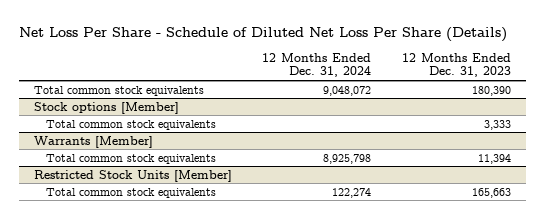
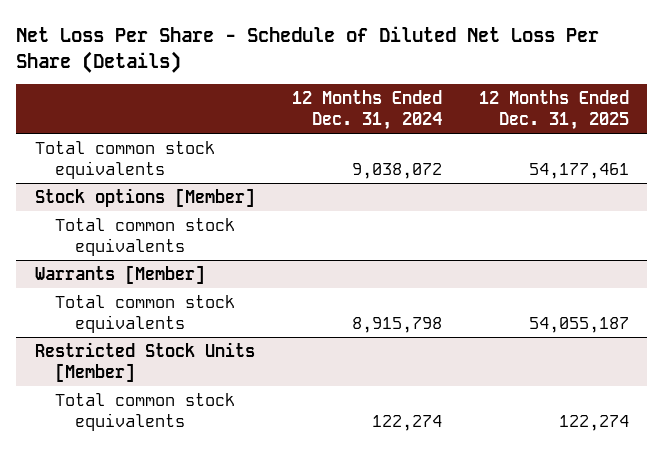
[401,52,511,78] 12 Months Ended Dec. 31, 2023 -> none
none -> [478,90,629,130] 12 Months Ended Dec. 31, 2025
[323,85,372,96] 9,048,072 -> [351,162,442,179] 9,038,072
[323,153,372,164] 8,925,798 -> [351,316,442,333] 8,915,798

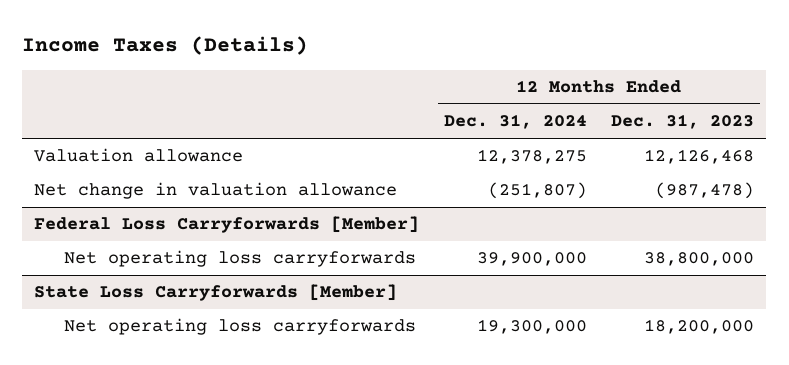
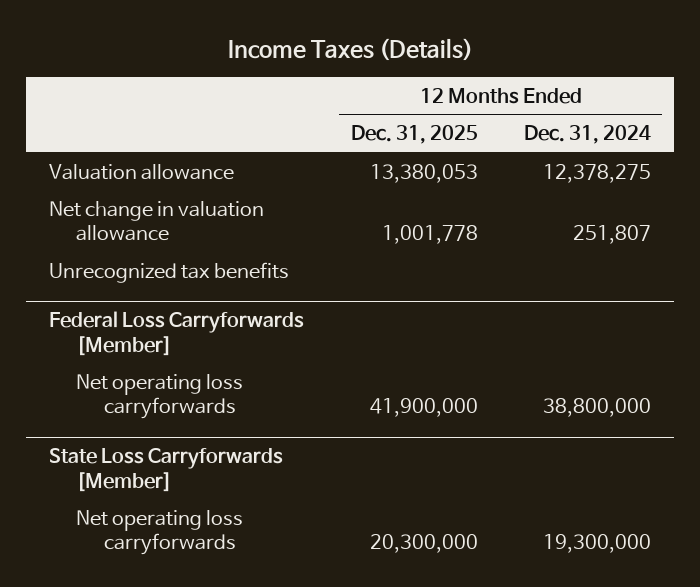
[611,114,755,130] Dec. 31, 2023 -> none
none -> [350,125,478,145] Dec. 31, 2025
[487,182,587,200] (251,807) -> [572,225,651,245] 251,807
none -> [49,261,290,283] Unrecognized tax benefits
[476,252,587,267] 39,900,000 -> [542,398,651,418] 38,800,000

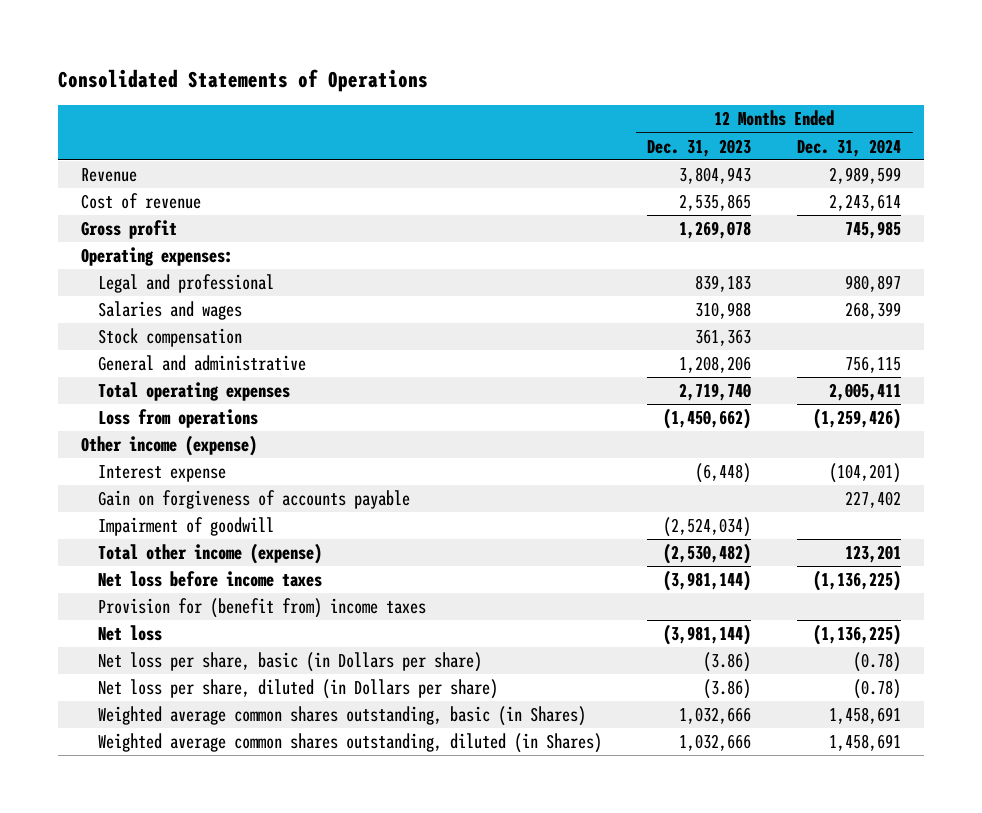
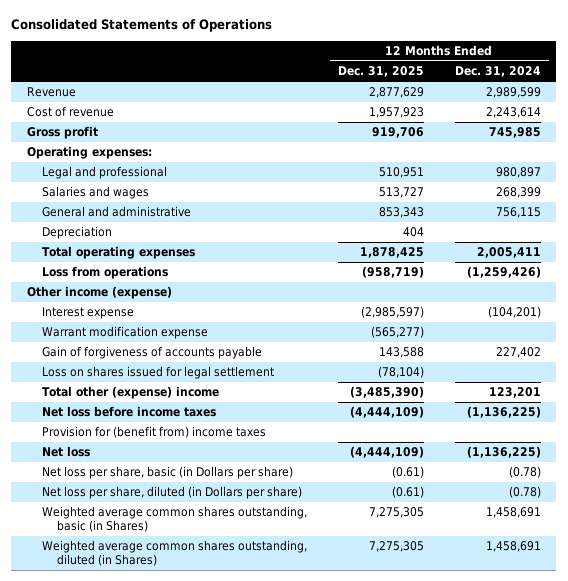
[647,138,752,157] Dec. 31, 2023 -> none
none -> [337,66,424,78] Dec. 31, 2025
[97,328,242,348] Stock compensation -> none
none -> [41,226,112,240] Depreciation
[97,517,274,537] Impairment of goodwill -> none
none -> [41,326,208,340] Warrant modification expense
[97,490,410,510] Gain on forgiveness of accounts payable -> [41,346,262,360] Gain of forgiveness of accounts payable
none -> [41,366,274,380] Loss on shares issued for legal settlement
[97,543,322,565] Total other income (expense) -> [41,386,219,400] Total other (expense) income

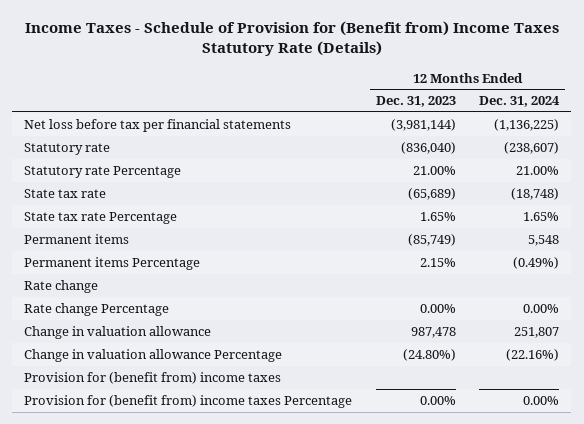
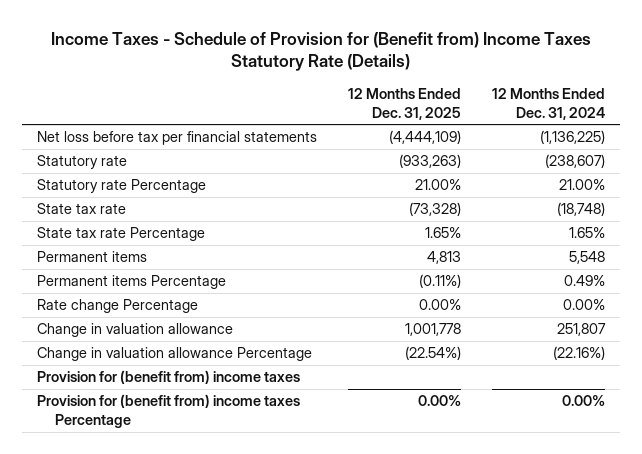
[375,96,456,108] Dec. 31, 2023 -> none
none -> [348,88,462,120] 12 Months Ended Dec. 31, 2025
[24,280,99,294] Rate change -> none
[513,257,560,270] (0.49%) -> [563,275,605,287] 0.49%

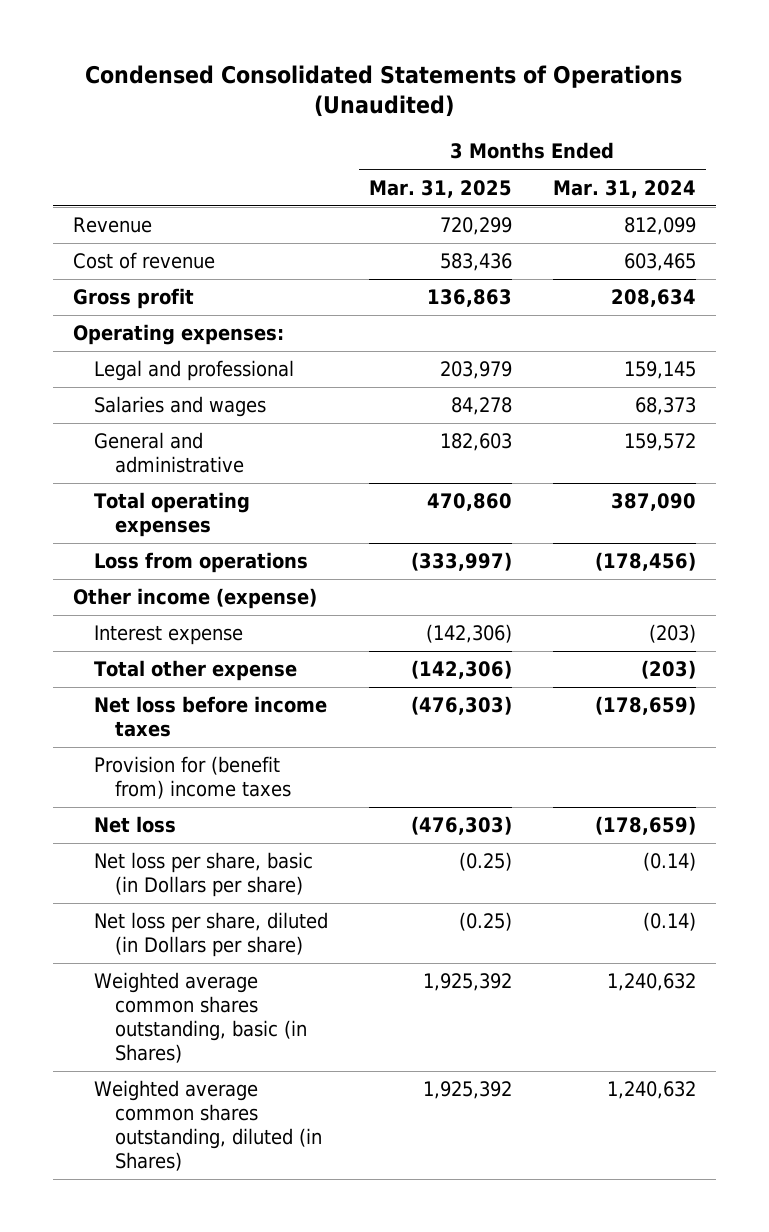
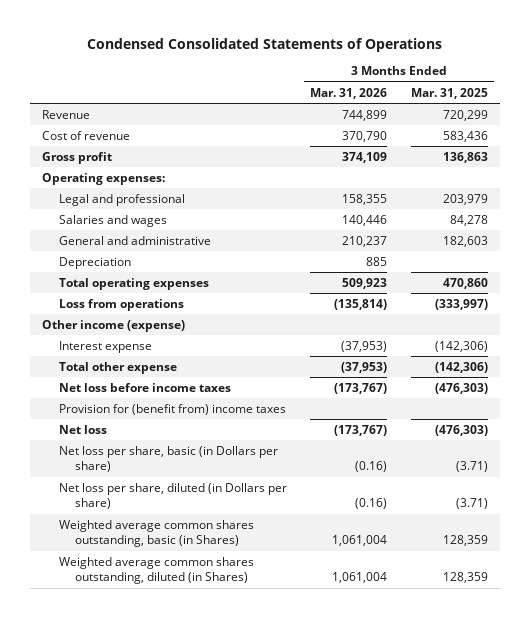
[85,65,683,118] Condensed Consolidated Statements of Operations (Unaudited) -> [87,37,443,52] Condensed Consolidated Statements of Operations
[552,179,696,198] Mar. 31, 2024 -> none
none -> [310,87,388,99] Mar. 31, 2026
none -> [58,256,131,269] Depreciation
[458,852,512,872] (0.25) -> [456,461,489,473] (3.71)
[458,912,512,932] (0.25) -> [456,498,489,510] (3.71)
[422,973,512,992] 1,925,392 -> [443,535,489,547] 128,359
[422,1081,512,1100] 1,925,392 -> [443,572,489,584] 128,359

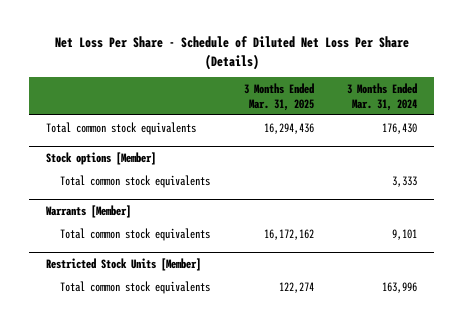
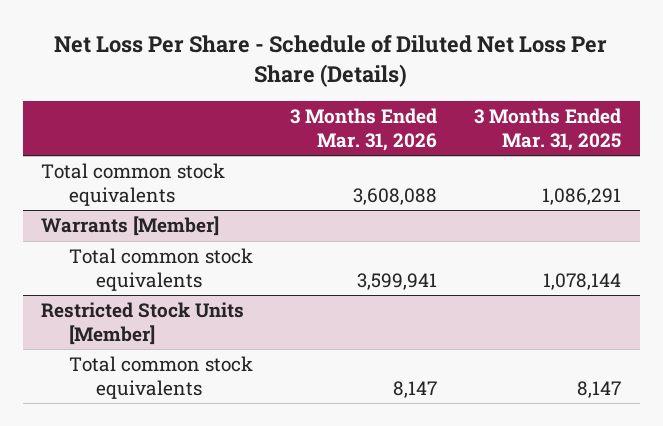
[347,83,418,111] 3 Months Ended Mar. 31, 2024 -> none
none -> [289,108,437,151] 3 Months Ended Mar. 31, 2026
[45,151,156,165] Stock options [Member] -> none
[59,174,210,188] Total common stock equivalents -> none
[263,122,314,134] 16,294,436 -> [542,187,622,205] 1,086,291
[263,228,314,240] 16,172,162 -> [543,272,622,290] 1,078,144
[278,281,314,293] 122,274 -> [577,380,622,398] 8,147

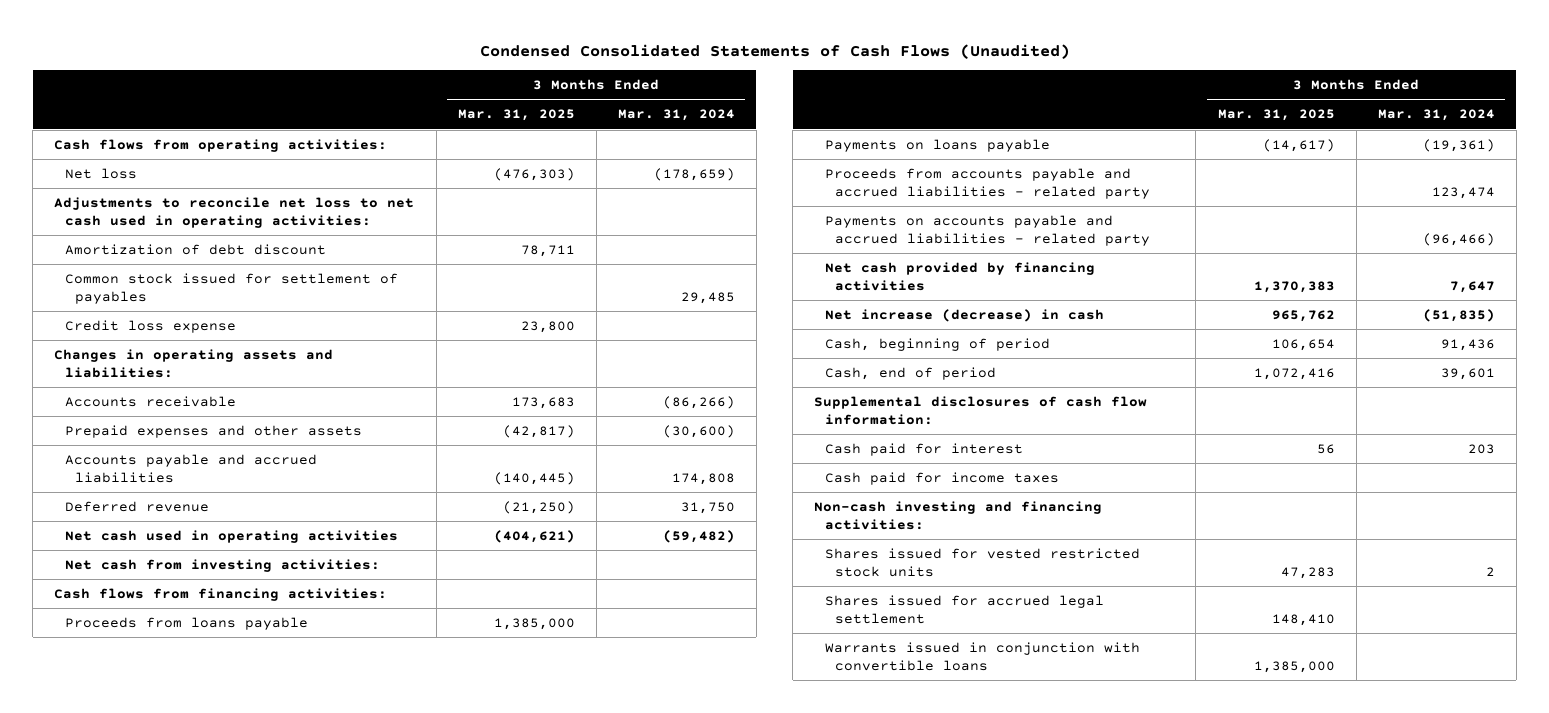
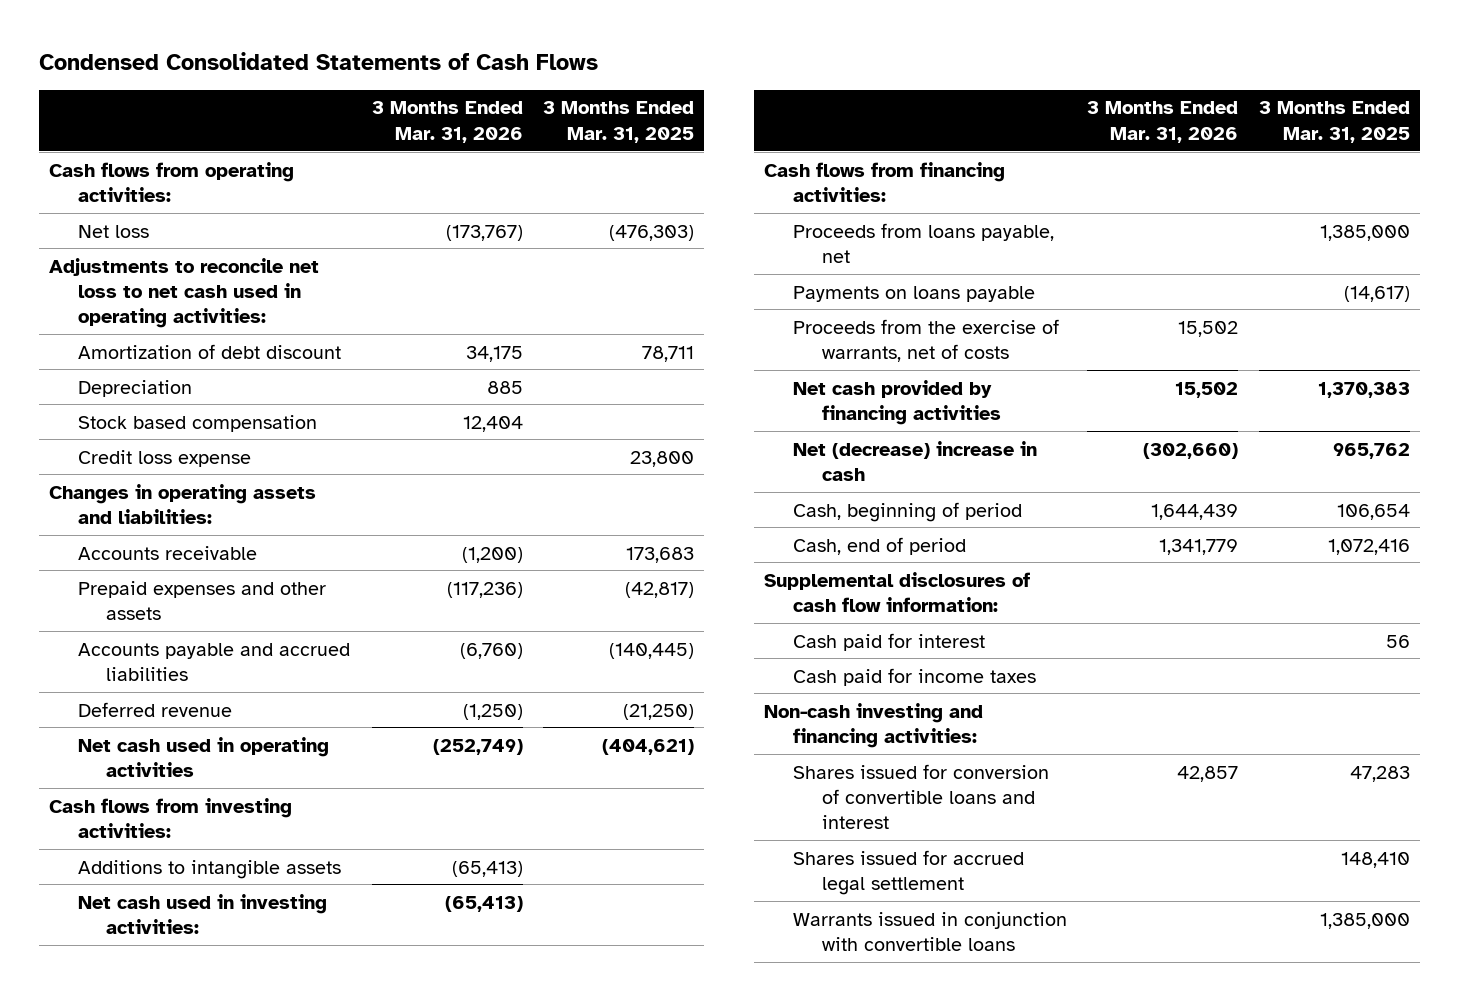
[479,43,1070,59] Condensed Consolidated Statements of Cash Flows (Unaudited) -> [38,51,598,70] Condensed Consolidated Statements of Cash Flows
[617,109,735,122] Mar. 31, 2024 -> none
none -> [371,101,523,143] 3 Months Ended Mar. 31, 2026
[64,272,398,305] Common stock issued for settlement of payables -> none
none -> [77,379,192,397] Depreciation
none -> [77,414,317,432] Stock based compensation
none -> [48,797,292,838] Cash flows from investing activities:
none -> [77,859,341,879] Additions to intangible assets
[64,558,380,572] Net cash from investing activities: -> [77,893,327,934] Net cash used in investing activities:
[64,616,308,630] Proceeds from loans payable -> [793,222,1055,263] Proceeds from loans payable, net
[824,167,1151,200] Proceeds from accounts payable and accrued liabilities - related party -> none
[824,214,1151,247] Payments on accounts payable and accrued liabilities - related party -> none
none -> [793,318,1060,362] Proceeds from the exercise of warrants, net of costs
[824,308,1104,322] Net increase (decrease) in cash -> [793,440,1038,481] Net (decrease) increase in cash
[824,547,1140,578] Shares issued for vested restricted stock units -> [793,763,1050,830] Shares issued for conversion of convertible loans and interest

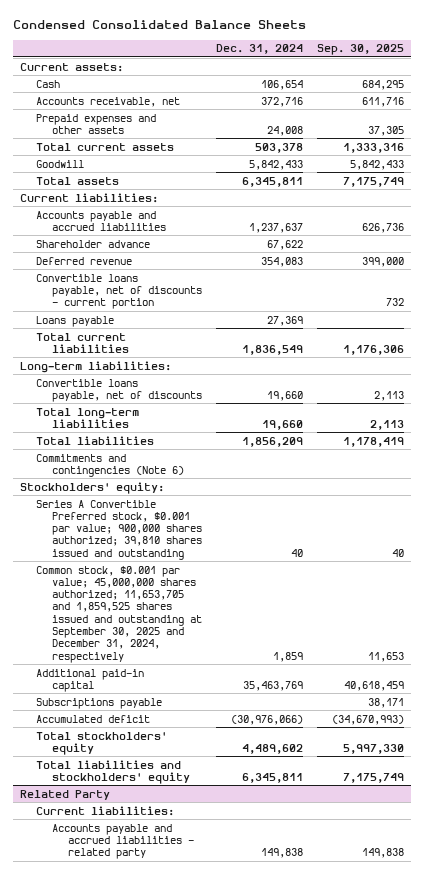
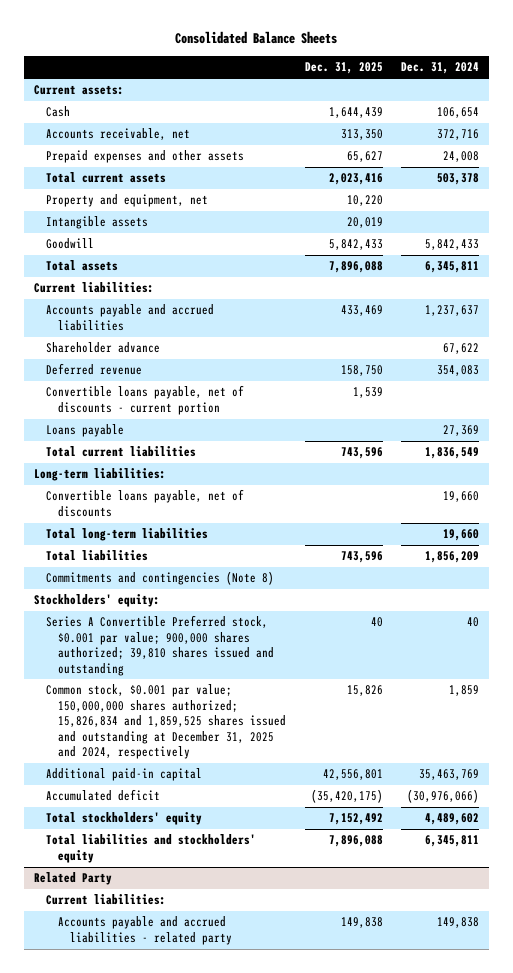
[12,20,306,30] Condensed Consolidated Balance Sheets -> [175,31,338,45] Consolidated Balance Sheets
[317,44,405,56] Sep. 30, 2025 -> none
none -> [304,62,383,75] Dec. 31, 2025
none -> [45,194,208,208] Property and equipment, net
none -> [45,216,148,230] Intangible assets
[35,453,184,477] Commitments and contingencies (Note 6) -> [45,571,274,586] Commitments and contingencies (Note 8)
[35,565,202,663] Common stock, $0.001 par value; 45,000,000 shares authorized; 11,653,705 and 1,859,525 shares issued and outstanding at September 30, 2025 and December 31, 2024, respectively -> [45,684,286,760] Common stock, $0.001 par value; 150,000,000 shares authorized; 15,826,834 and 1,859,525 shares issued and outstanding at December 31, 2025 and 2024, respectively
[35,697,162,709] Subscriptions payable -> none

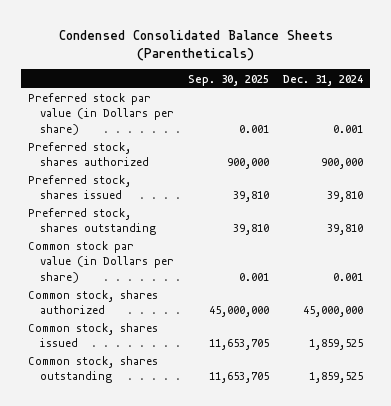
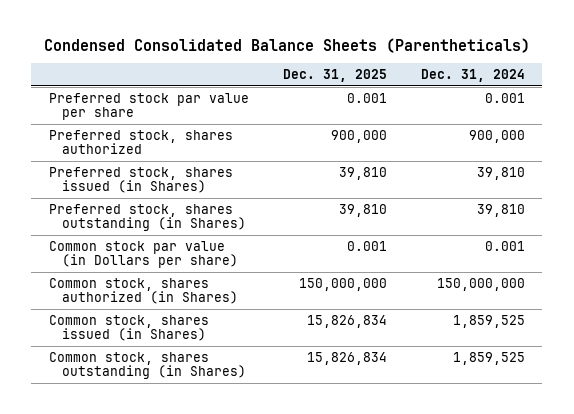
[188,74,270,86] Sep. 30, 2025 -> none
none -> [282,68,387,82] Dec. 31, 2025
[28,93,175,135] Preferred stock par value (in Dollars per share) -> [48,92,249,121] Preferred stock par value per share
[28,175,132,200] Preferred stock, shares issued -> [48,166,233,194] Preferred stock, shares issued (in Shares)
[28,208,157,236] Preferred stock, shares outstanding -> [48,203,246,232] Preferred stock, shares outstanding (in Shares)
[28,290,159,315] Common stock, shares authorized -> [48,277,238,305] Common stock, shares authorized (in Shares)
[303,306,364,318] 45,000,000 -> [437,277,526,291] 150,000,000
[28,323,159,348] Common stock, shares issued -> [48,314,209,342] Common stock, shares issued (in Shares)
[28,356,159,384] Common stock, shares outstanding -> [48,351,246,380] Common stock, shares outstanding (in Shares)

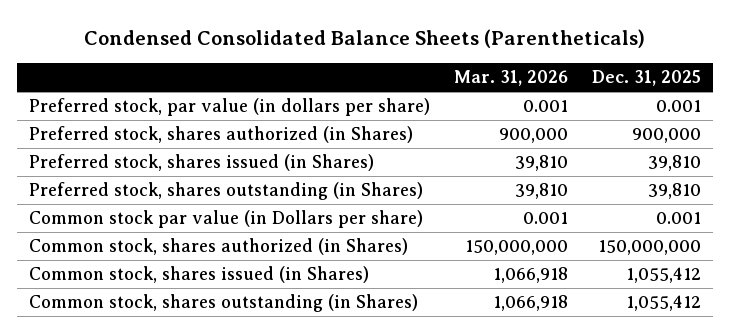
[421,68,526,82] Dec. 31, 2024 -> none
none -> [453,70,568,87] Mar. 31, 2026
[48,92,249,121] Preferred stock par value per share -> [29,98,431,117] Preferred stock, par value (in dollars per share)
[48,129,233,155] Preferred stock, shares authorized -> [29,126,414,144] Preferred stock, shares authorized (in Shares)
[306,314,387,328] 15,826,834 -> [625,267,701,284] 1,055,412
[306,351,387,365] 15,826,834 -> [625,295,701,312] 1,055,412

